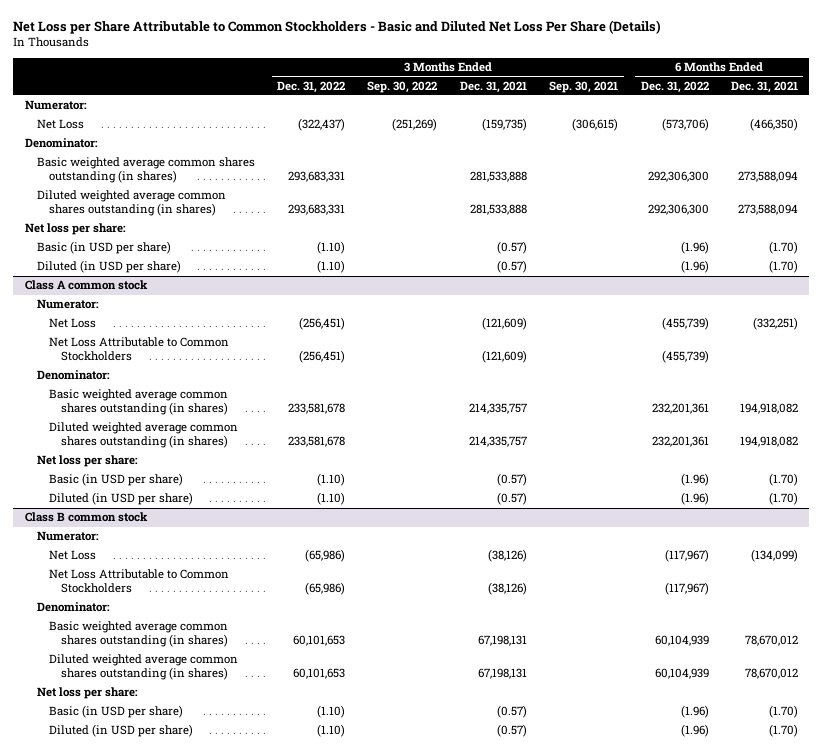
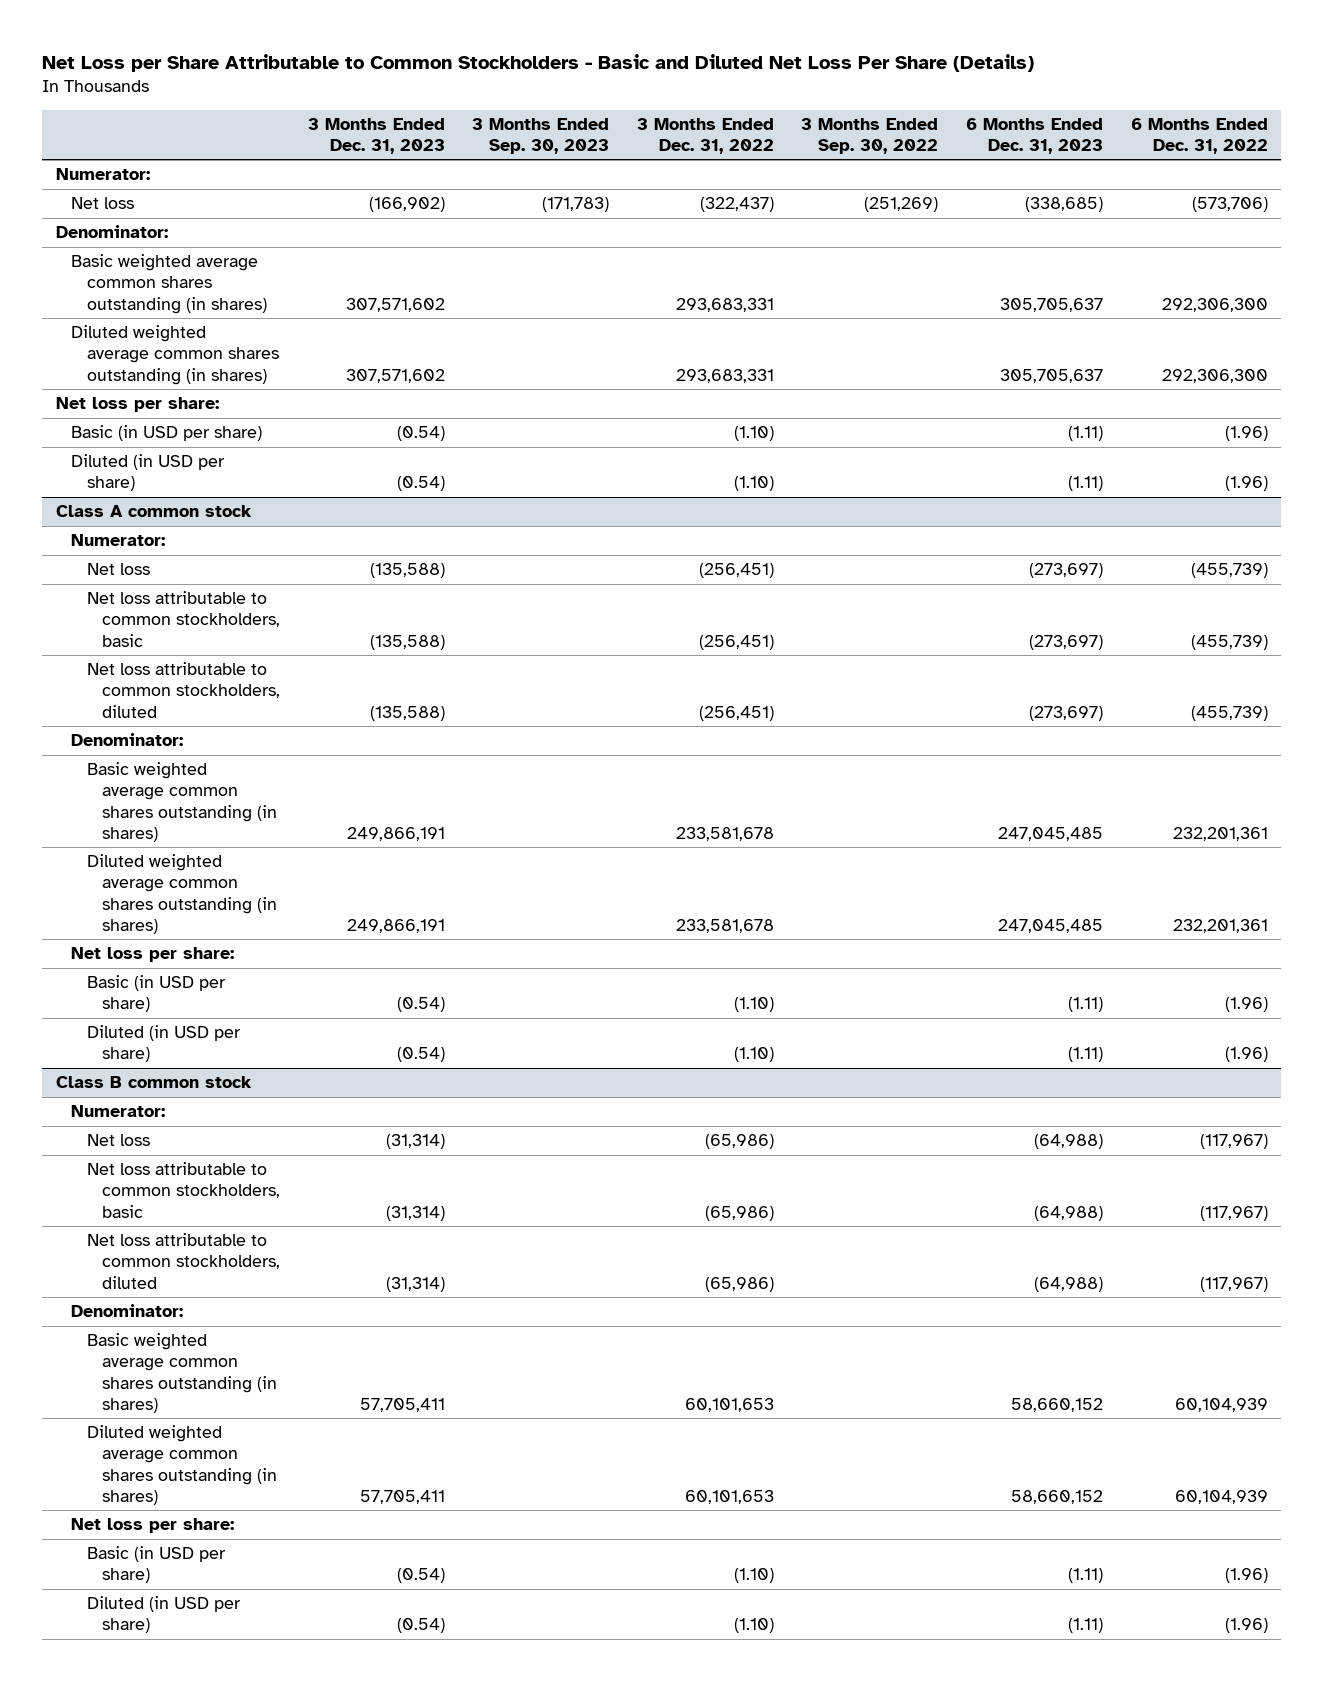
[459,80,527,93] Dec. 31, 2021 -> none
[549,80,619,93] Sep. 30, 2021 -> none
[730,80,798,93] Dec. 31, 2021 -> none
none -> [307,117,445,155] 3 Months Ended Dec. 31, 2023
none -> [472,117,610,155] 3 Months Ended Sep. 30, 2023
none -> [966,117,1104,155] 6 Months Ended Dec. 31, 2023
[36,119,84,130] Net Loss -> [71,197,135,210] Net loss
[48,318,96,329] Net Loss -> [86,563,150,576] Net loss
[48,337,229,362] Net Loss Attributable to Common Stockholders -> [86,591,280,647] Net loss attributable to common stockholders, basic
none -> [86,662,280,718] Net loss attributable to common stockholders, diluted
[48,550,96,561] Net Loss -> [86,1134,150,1147] Net loss
[48,569,229,594] Net Loss Attributable to Common Stockholders -> [86,1162,280,1218] Net loss attributable to common stockholders, basic
none -> [86,1233,280,1289] Net loss attributable to common stockholders, diluted

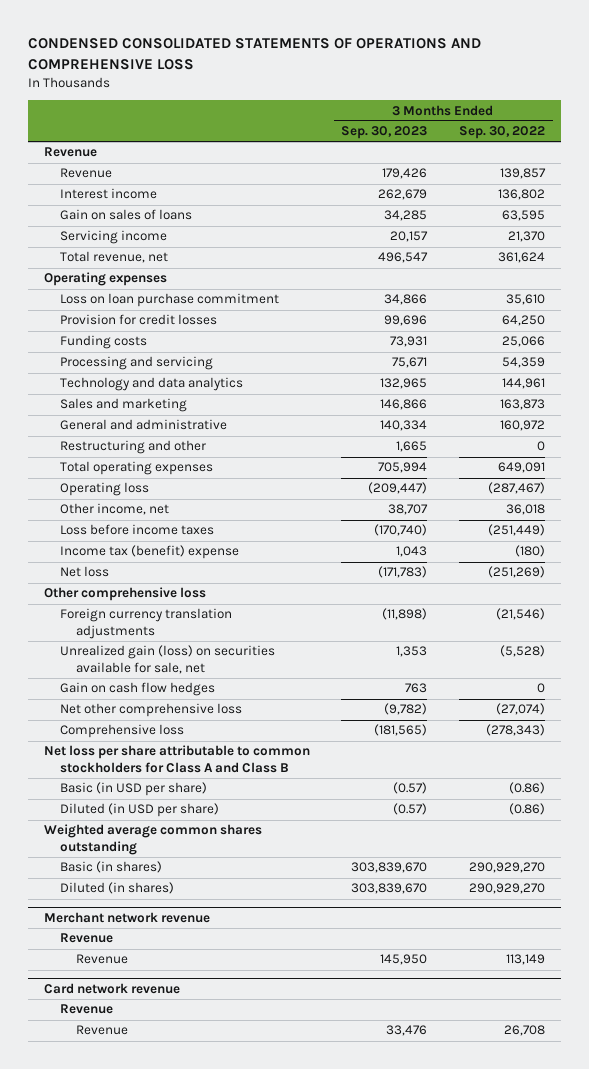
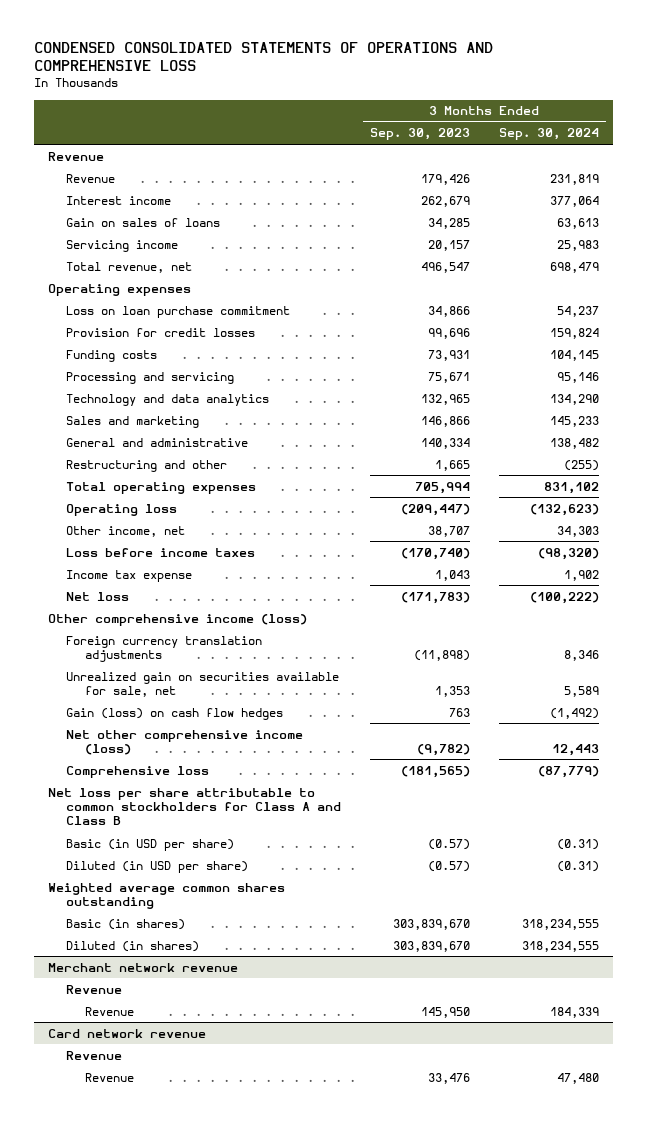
[459,126,546,140] Sep. 30, 2022 -> none
none -> [498,128,599,141] Sep. 30, 2024
[59,545,239,560] Income tax (benefit) expense -> [66,569,193,582] Income tax expense
[43,587,206,602] Other comprehensive loss -> [48,613,308,626] Other comprehensive income (loss)
[59,645,275,675] Unrealized gain (loss) on securities available for sale, net -> [66,671,340,697] Unrealized gain on securities available for sale, net
[59,682,215,697] Gain on cash flow hedges -> [66,707,284,720] Gain (loss) on cash flow hedges
[59,703,242,718] Net other comprehensive loss -> [66,729,304,755] Net other comprehensive income (loss)

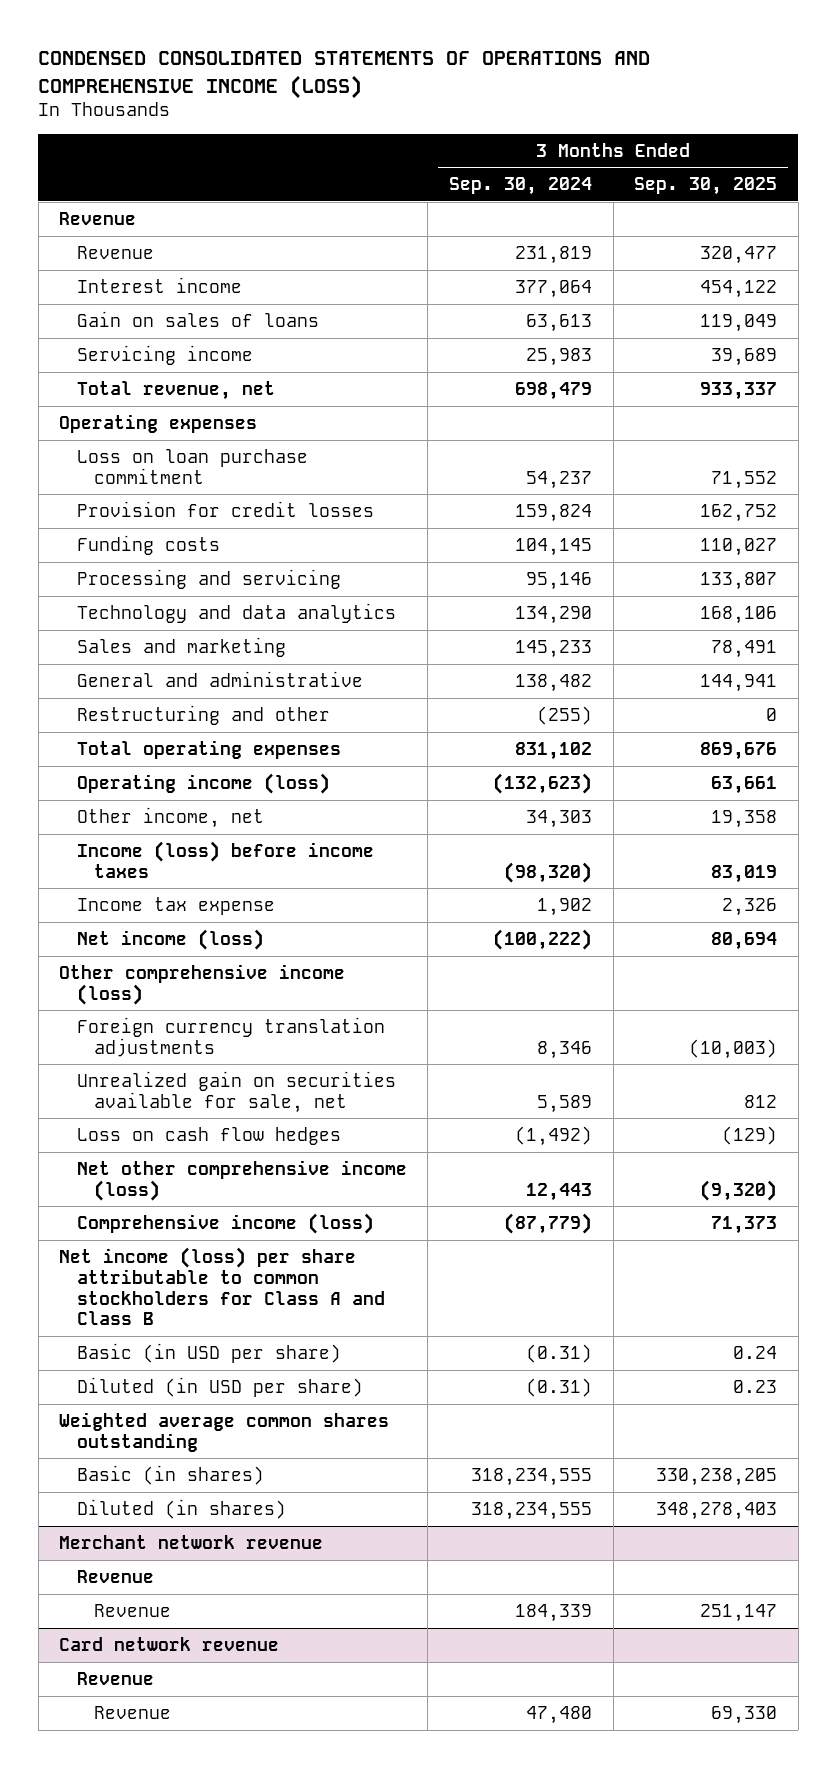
[33,41,493,72] CONDENSED CONSOLIDATED STATEMENTS OF OPERATIONS AND COMPREHENSIVE LOSS -> [38,51,651,99] CONDENSED CONSOLIDATED STATEMENTS OF OPERATIONS AND COMPREHENSIVE INCOME (LOSS)
[370,128,471,141] Sep. 30, 2023 -> none
none -> [634,177,778,196] Sep. 30, 2025
[66,503,178,516] Operating loss -> [76,772,330,794] Operating income (loss)
[66,547,256,557] Loss before income taxes -> [76,840,374,878] Income (loss) before income taxes
[66,591,130,601] Net loss -> [76,928,264,950] Net income (loss)
[66,707,284,720] Gain (loss) on cash flow hedges -> [76,1126,341,1145] Loss on cash flow hedges
[66,765,210,778] Comprehensive loss -> [76,1212,374,1234] Comprehensive income (loss)
[48,787,342,825] Net loss per share attributable to common stockholders for Class A and Class B -> [59,1246,385,1326] Net income (loss) per share attributable to common stockholders for Class A and Class B

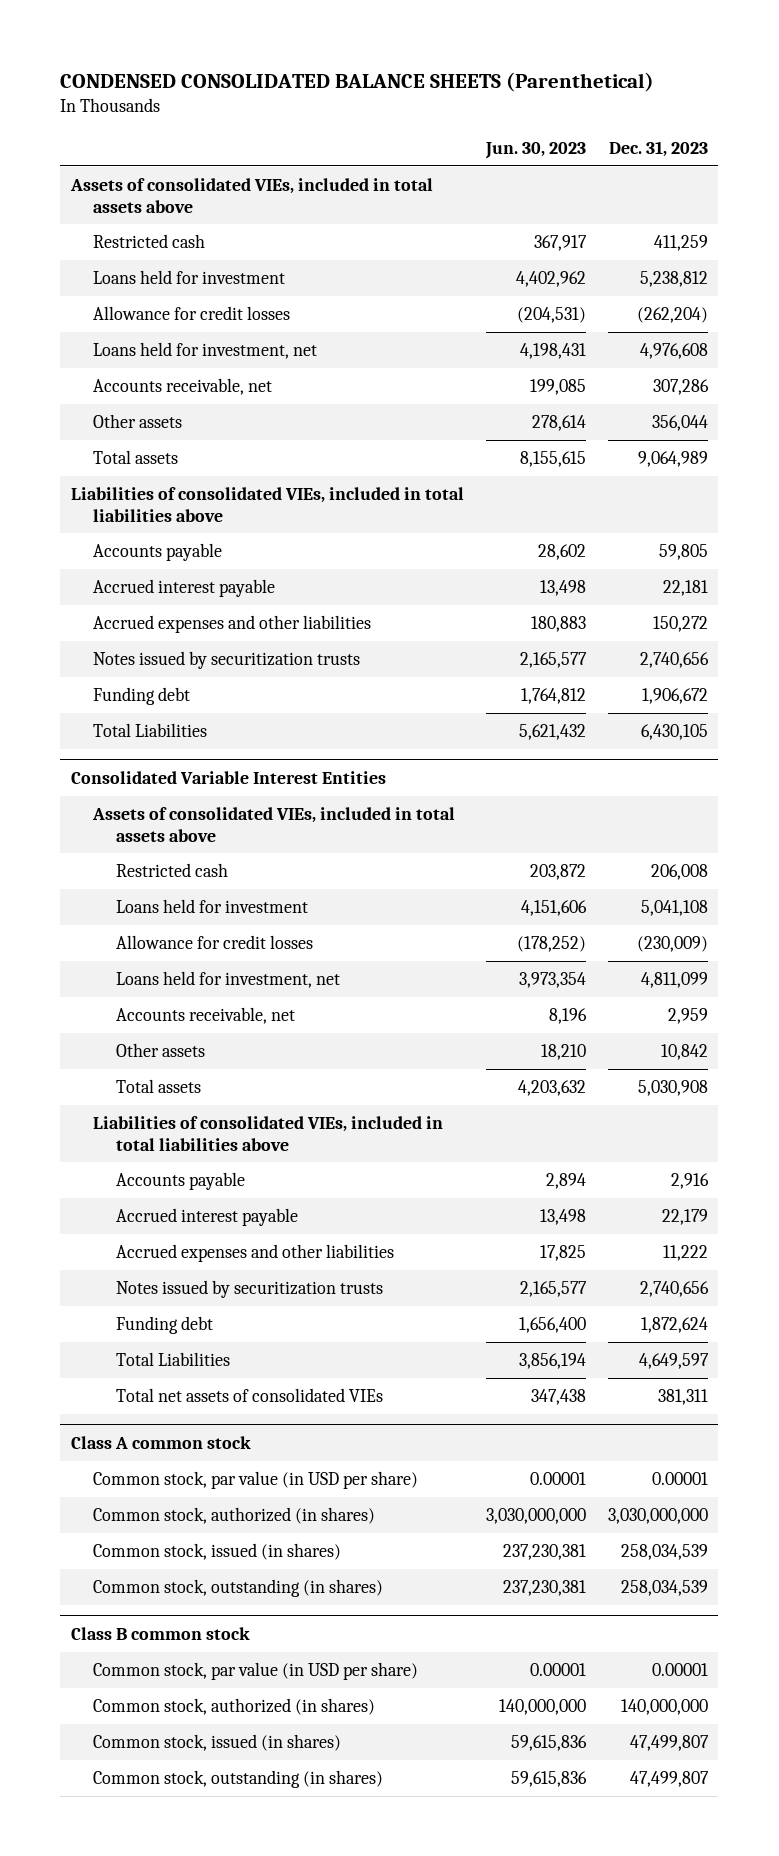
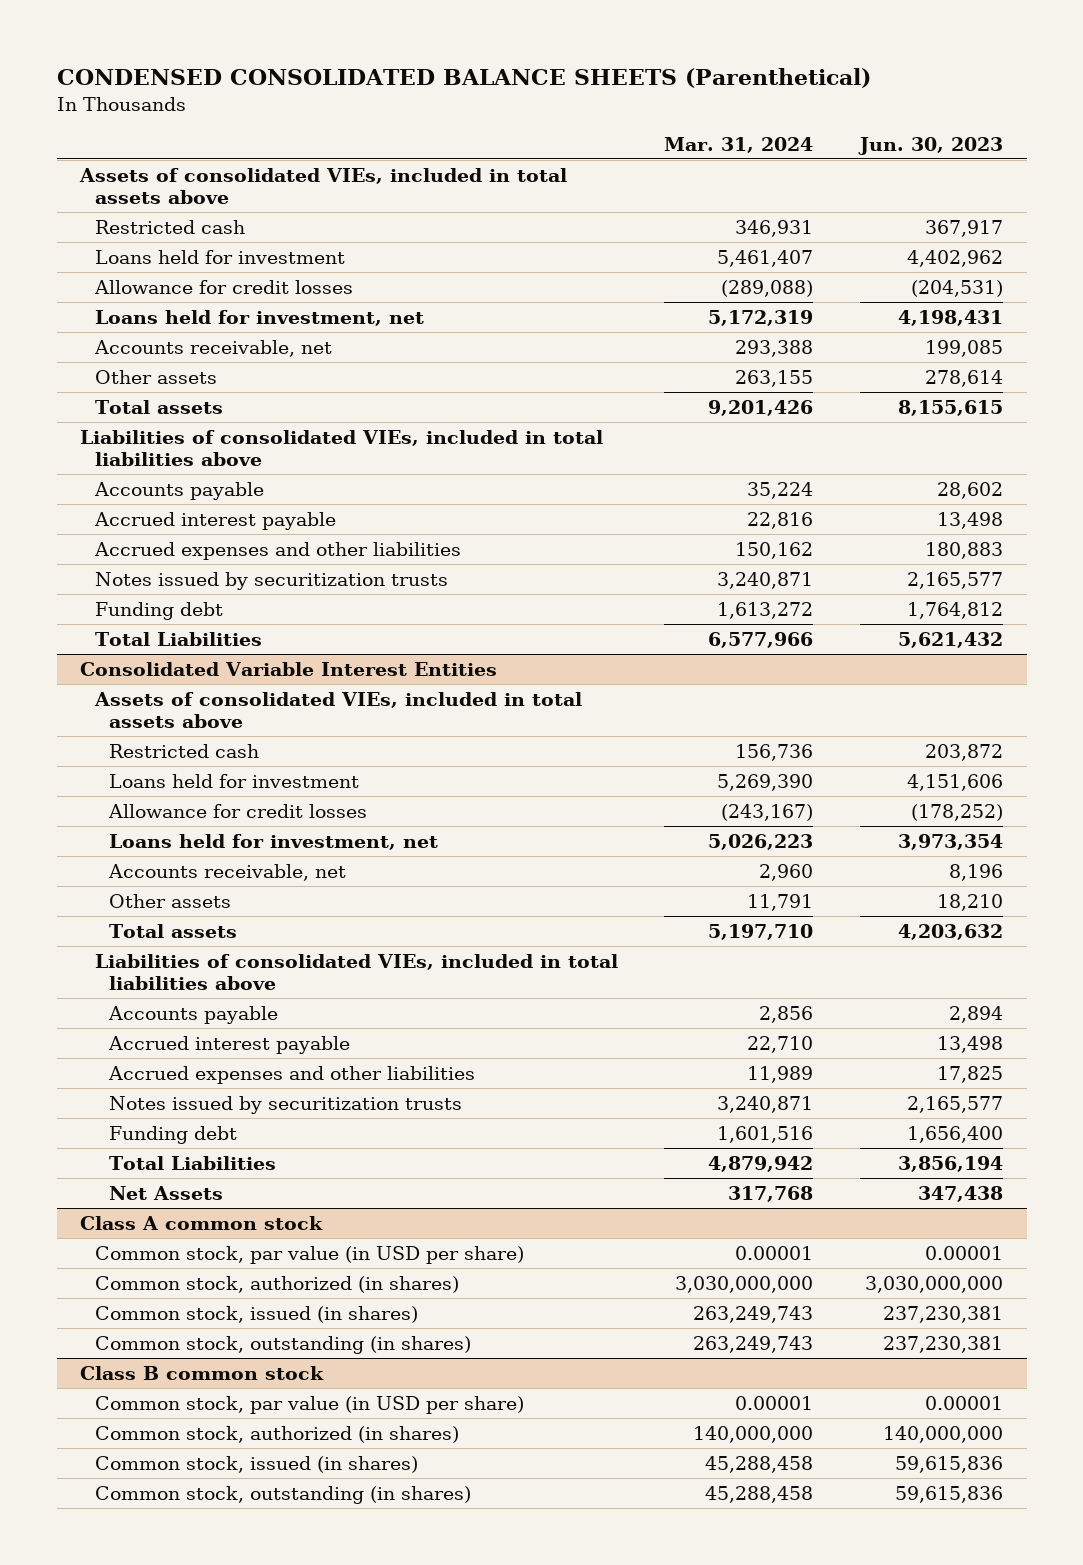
[608,140,708,157] Dec. 31, 2023 -> none
none -> [664,136,814,153] Mar. 31, 2024
[115,1387,383,1402] Total net assets of consolidated VIEs -> [109,1185,224,1200] Net Assets

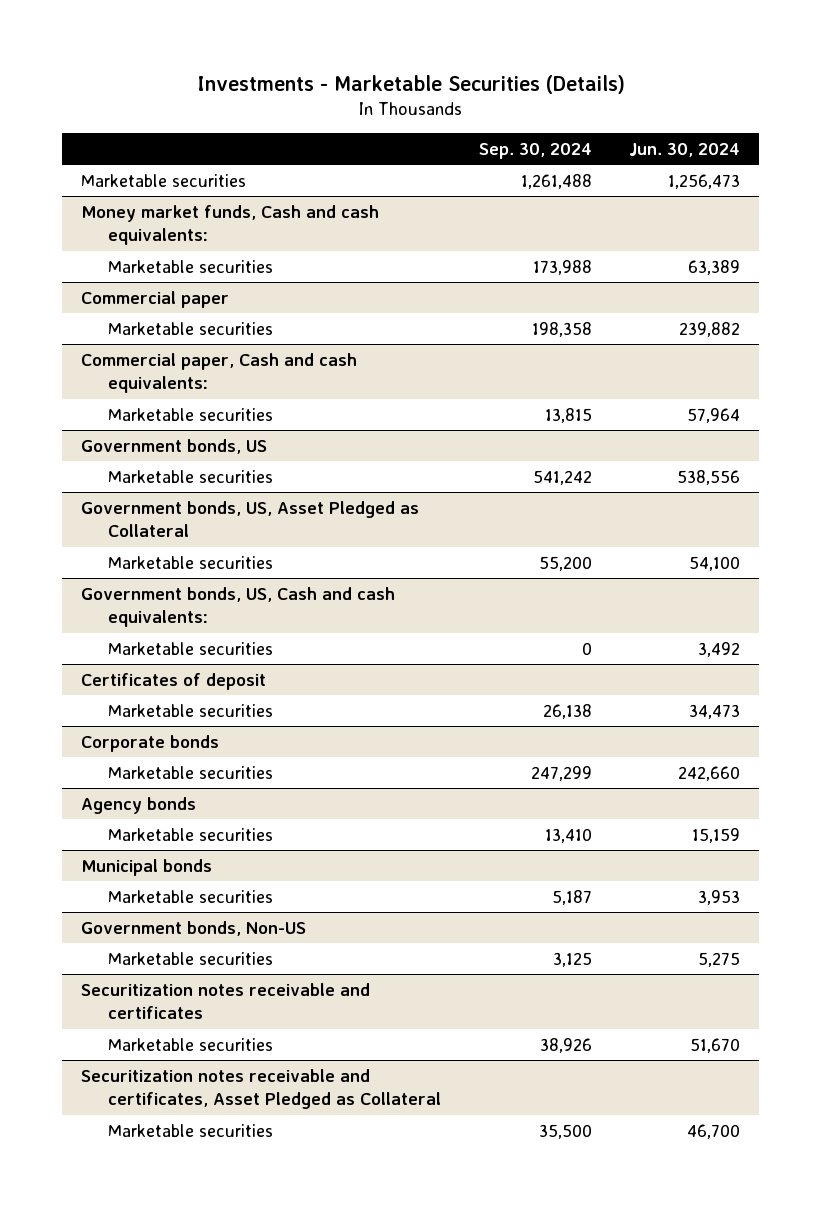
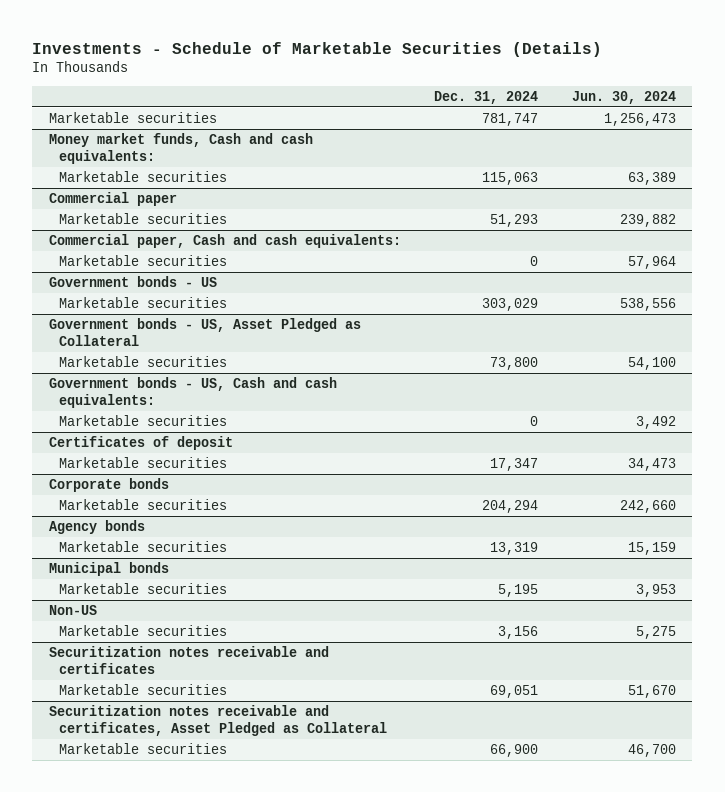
[196,74,625,94] Investments - Marketable Securities (Details) -> [32,41,603,57] Investments - Schedule of Marketable Securities (Details)
[478,143,592,160] Sep. 30, 2024 -> none
none -> [434,90,539,104] Dec. 31, 2024
[81,438,268,454] Government bonds, US -> [48,275,217,287] Government bonds - US
[81,500,420,538] Government bonds, US, Asset Pledged as Collateral -> [48,317,361,347] Government bonds - US, Asset Pledged as Collateral
[81,586,396,628] Government bonds, US, Cash and cash equivalents: -> [48,376,337,409] Government bonds - US, Cash and cash equivalents:
[81,920,307,936] Government bonds, Non-US -> [48,604,97,615] Non-US

